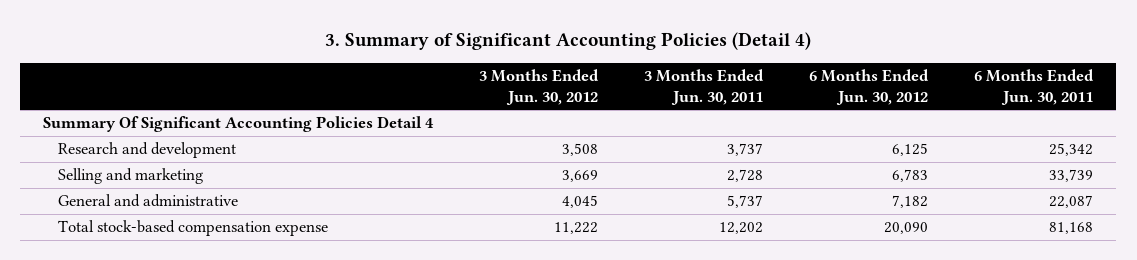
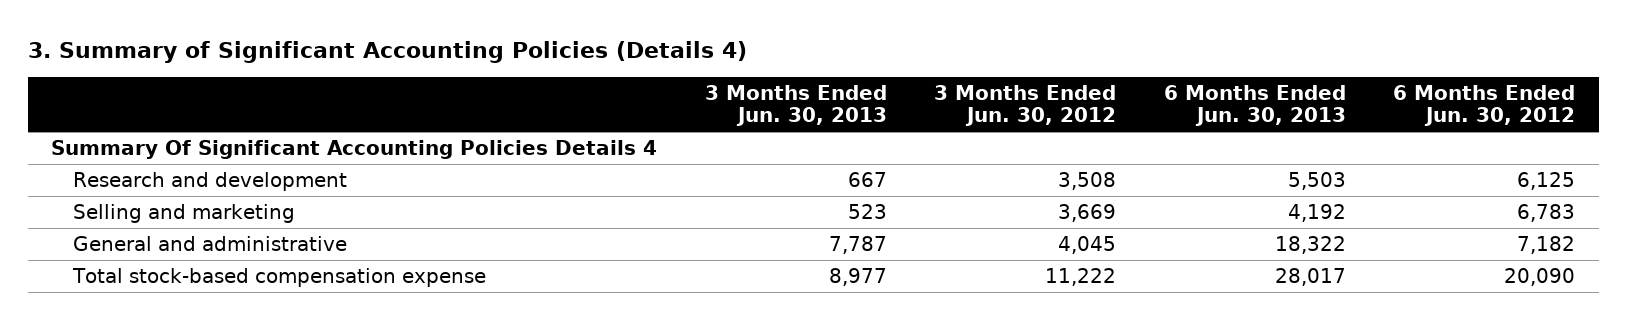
[325,32,812,51] 3. Summary of Significant Accounting Policies (Detail 4) -> [27,40,747,63] 3. Summary of Significant Accounting Policies (Details 4)
[644,69,765,105] 3 Months Ended Jun. 30, 2011 -> none
[974,69,1095,105] 6 Months Ended Jun. 30, 2011 -> none
none -> [704,84,887,127] 3 Months Ended Jun. 30, 2013
none -> [1163,84,1346,127] 6 Months Ended Jun. 30, 2013
[43,116,435,133] Summary Of Significant Accounting Policies Detail 4 -> [51,139,658,159] Summary Of Significant Accounting Policies Details 4

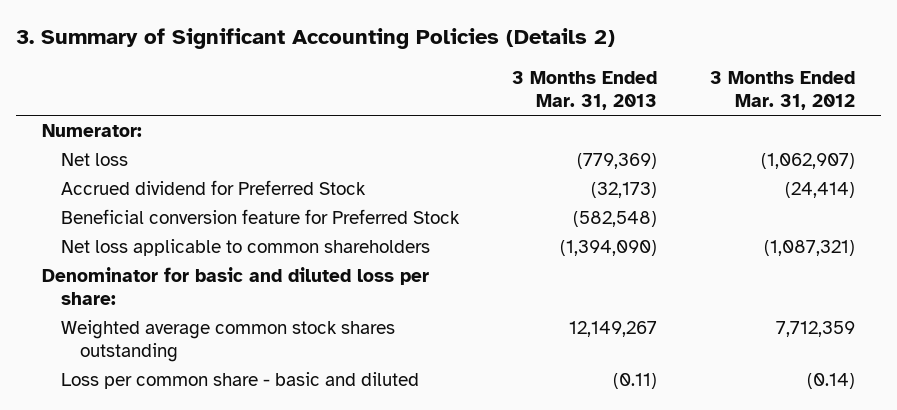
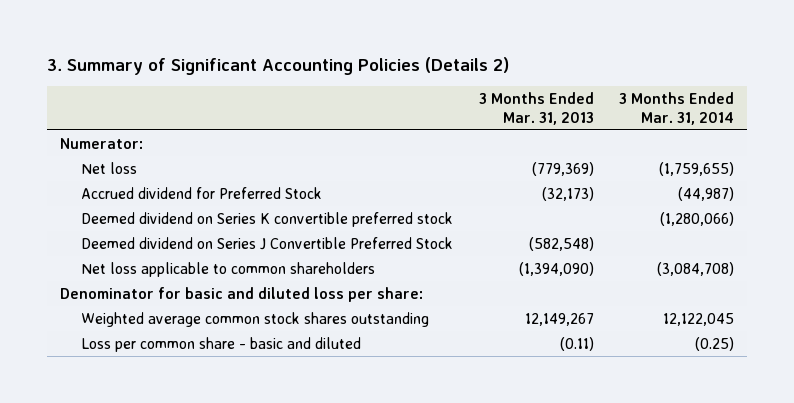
[709,70,855,110] 3 Months Ended Mar. 31, 2012 -> none
none -> [619,92,735,125] 3 Months Ended Mar. 31, 2014
none -> [80,211,453,227] Deemed dividend on Series K convertible preferred stock
[61,208,461,224] Beneficial conversion feature for Preferred Stock -> [80,236,453,250] Deemed dividend on Series J Convertible Preferred Stock

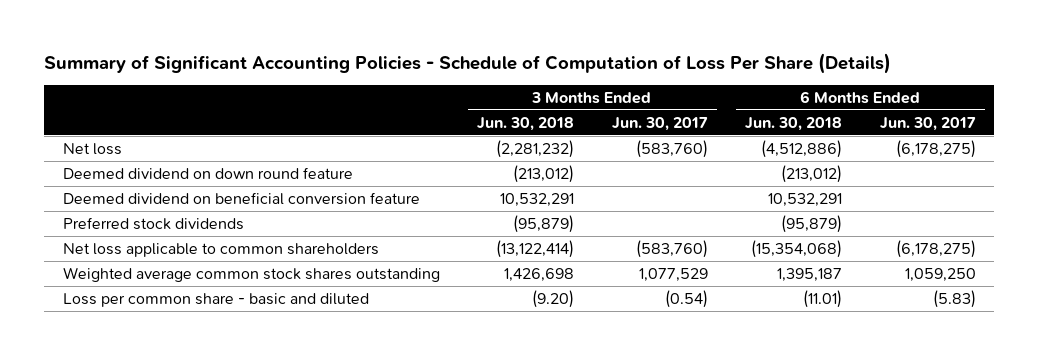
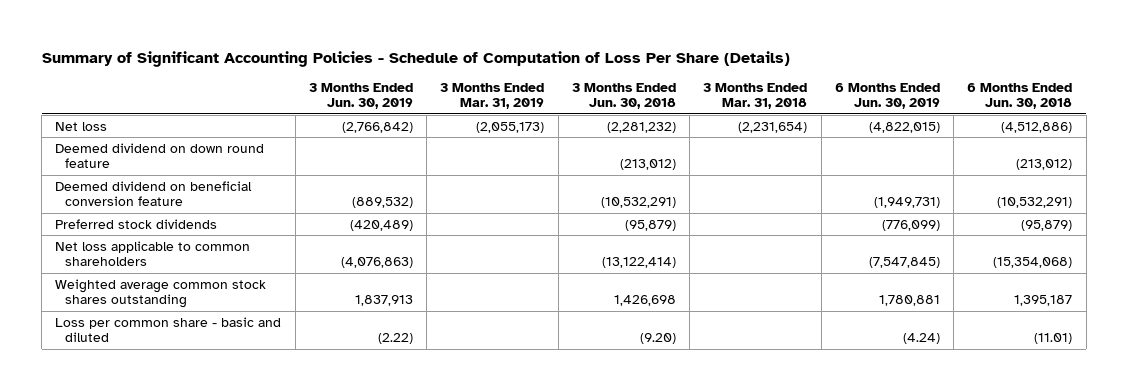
[611,116,708,131] Jun. 30, 2017 -> none
[879,116,976,131] Jun. 30, 2017 -> none
none -> [308,82,413,110] 3 Months Ended Jun. 30, 2019
none -> [440,82,545,110] 3 Months Ended Mar. 31, 2019
none -> [703,82,808,110] 3 Months Ended Mar. 31, 2018
none -> [834,82,940,110] 6 Months Ended Jun. 30, 2019
[500,192,575,207] 10,532,291 -> [600,197,676,209] (10,532,291)
[768,192,843,207] 10,532,291 -> [997,197,1073,209] (10,532,291)

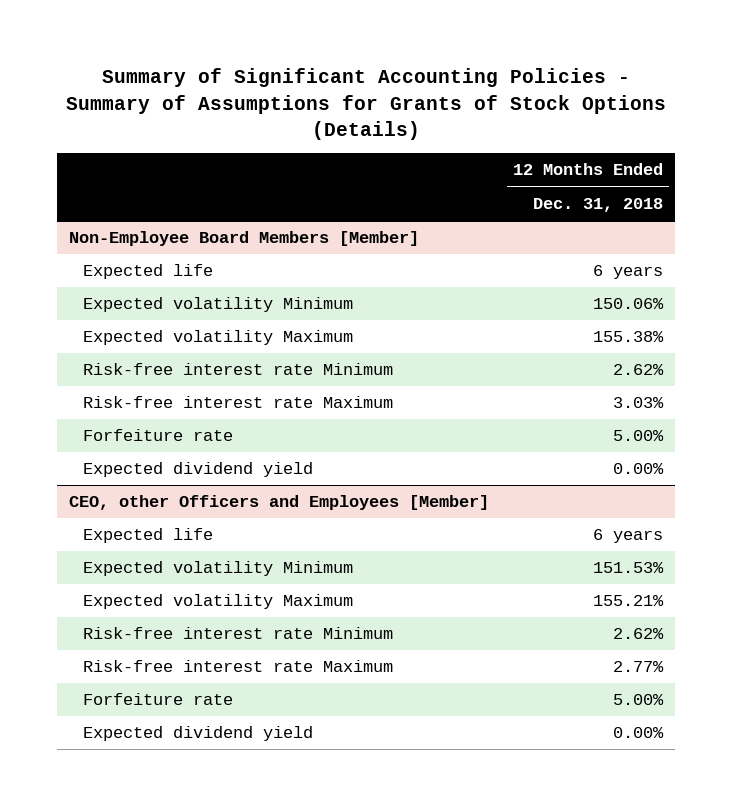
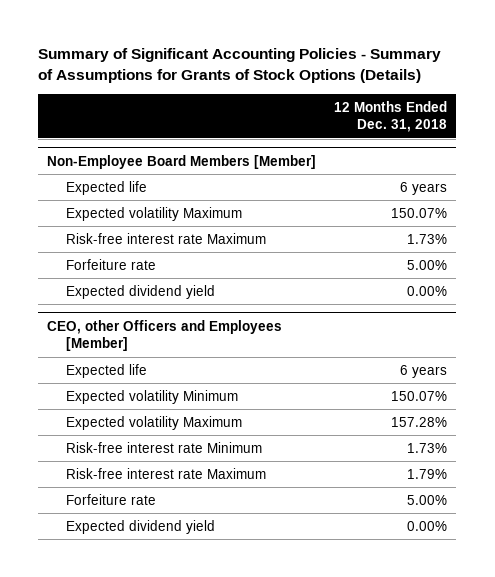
[82,297,353,313] Expected volatility Minimum -> none
[82,363,393,376] Risk-free interest rate Minimum -> none
[592,331,664,343] 155.38% -> [391,207,448,218] 150.07%
[612,397,664,409] 3.03% -> [407,233,448,244] 1.73%
[592,562,664,574] 151.53% -> [391,390,448,401] 150.07%
[592,595,664,607] 155.21% -> [391,416,448,427] 157.28%
[612,628,664,640] 2.62% -> [407,442,448,453] 1.73%
[612,661,664,673] 2.77% -> [407,468,448,479] 1.79%

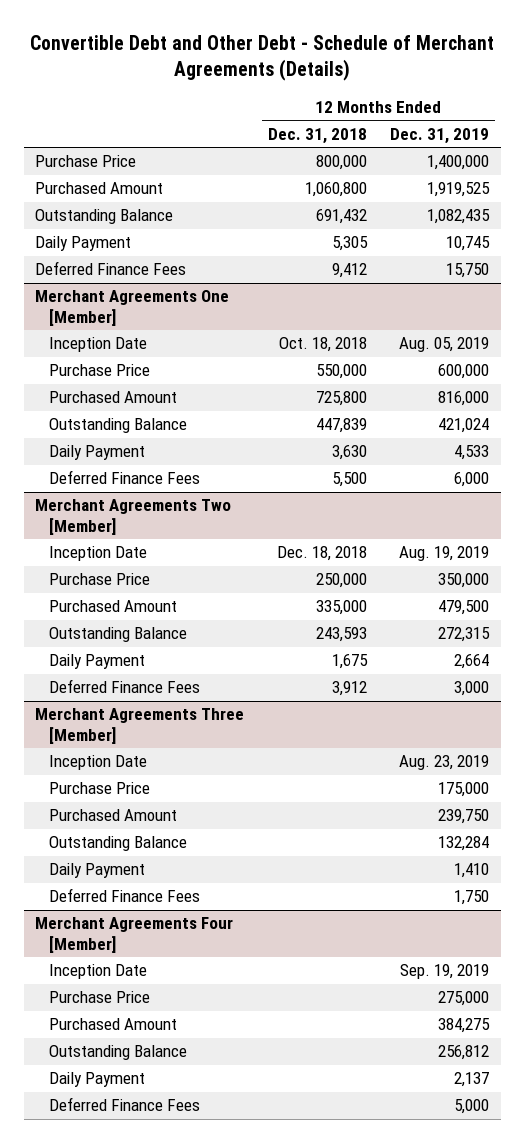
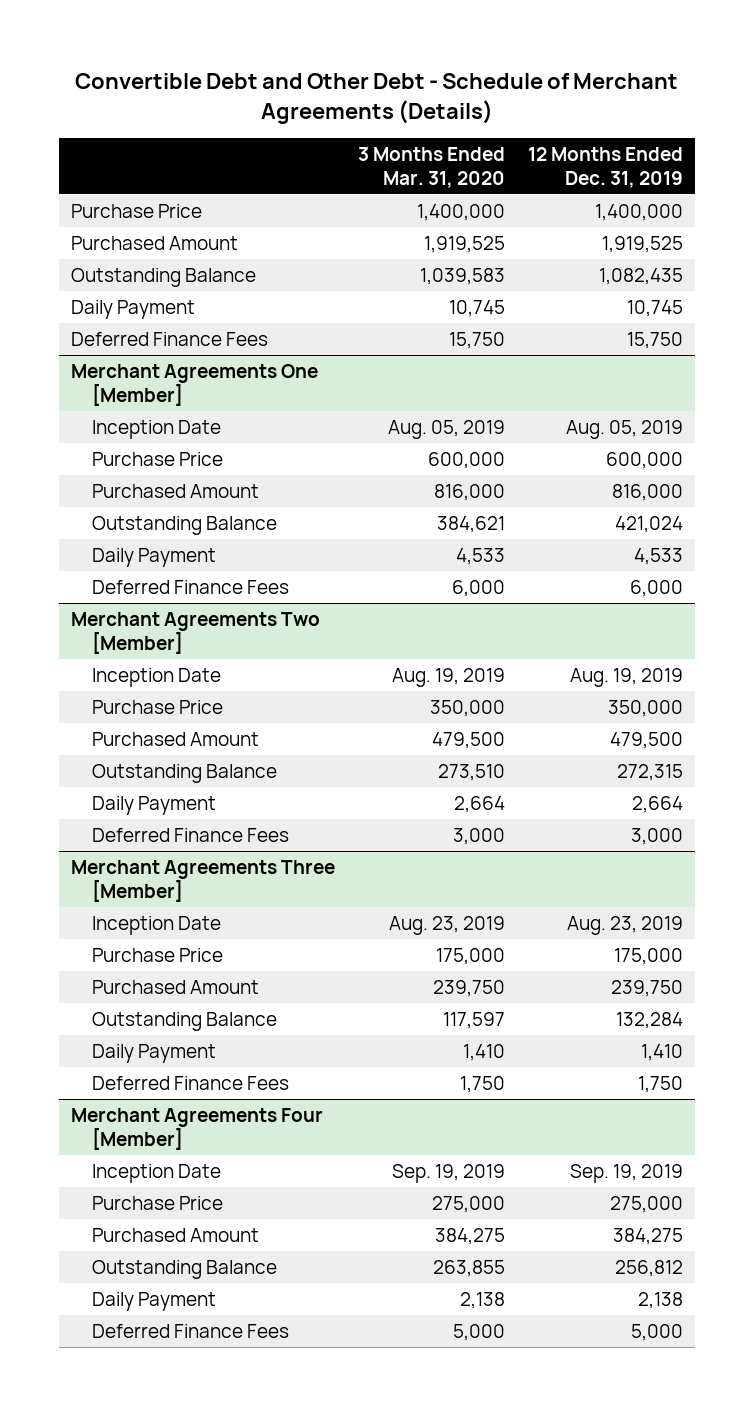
[267,127,367,144] Dec. 31, 2018 -> none
none -> [358,147,506,188] 3 Months Ended Mar. 31, 2020
[454,1072,490,1088] 2,137 -> [638,1292,684,1310] 2,138

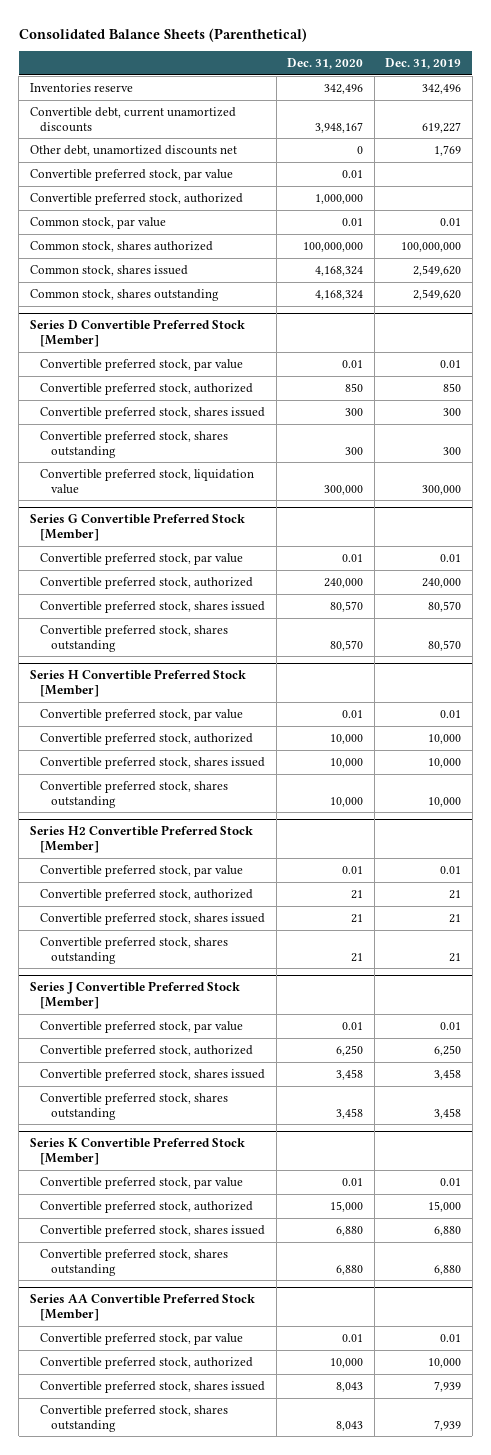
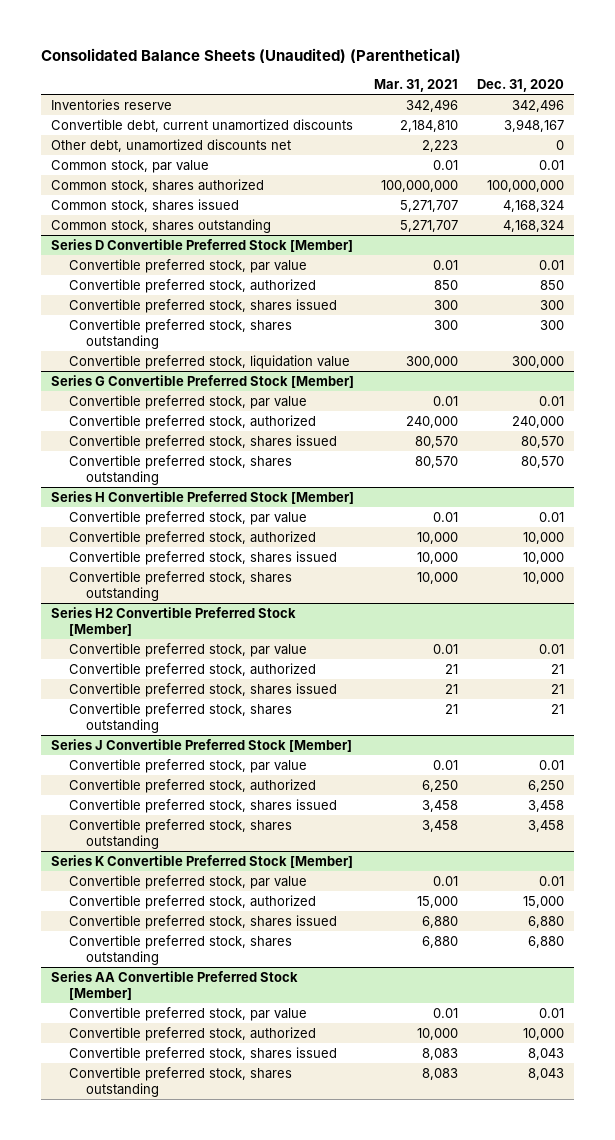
[18,27,307,42] Consolidated Balance Sheets (Parenthetical) -> [41,48,462,64] Consolidated Balance Sheets (Unaudited) (Parenthetical)
[385,58,462,70] Dec. 31, 2019 -> none
none -> [373,79,458,93] Mar. 31, 2021
[29,168,233,181] Convertible preferred stock, par value -> none
[29,192,243,205] Convertible preferred stock, authorized -> none

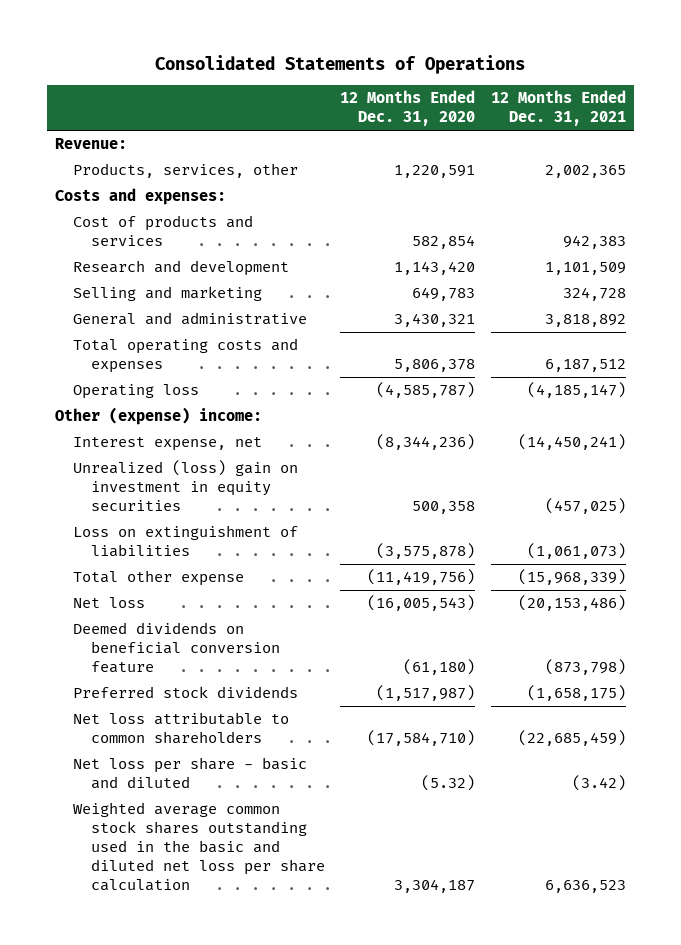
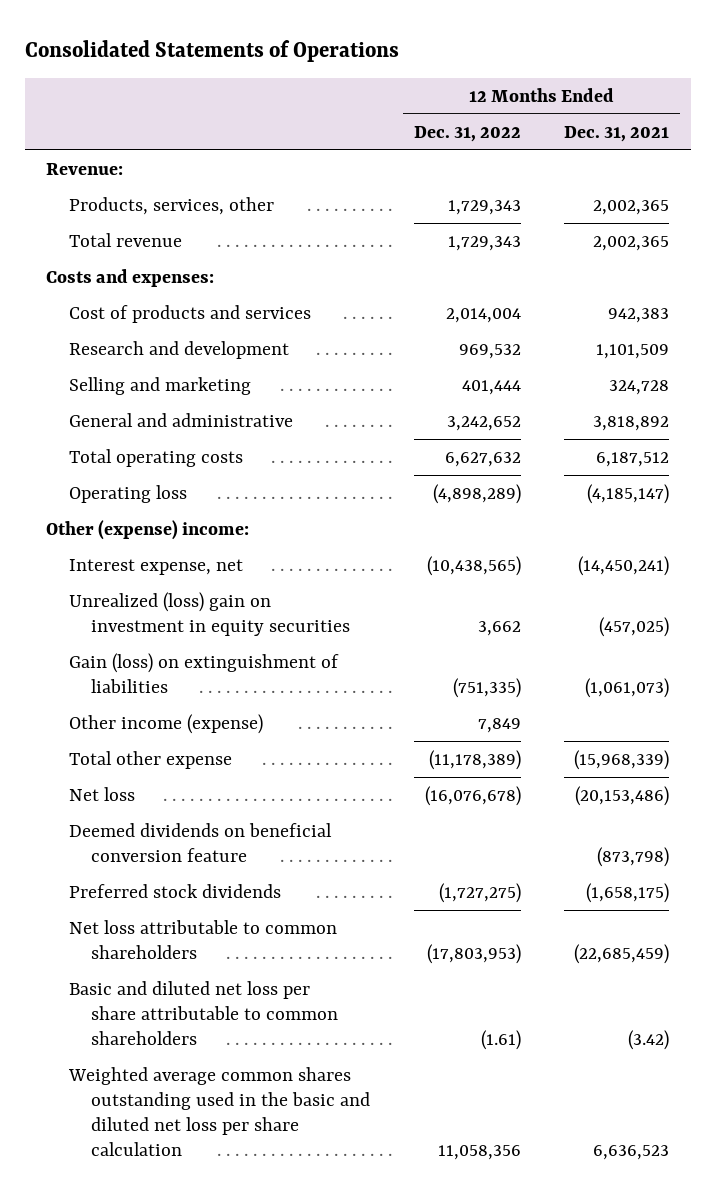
[340,90,476,127] 12 Months Ended Dec. 31, 2020 -> none
none -> [413,125,521,142] Dec. 31, 2022
none -> [68,232,182,247] Total revenue
[72,338,298,374] Total operating costs and expenses -> [68,448,243,467] Total operating costs
[72,525,298,558] Loss on extinguishment of liabilities -> [68,652,339,693] Gain (loss) on extinguishment of liabilities
none -> [68,713,263,734] Other income (expense)
[72,757,307,790] Net loss per share - basic and diluted -> [68,980,339,1046] Basic and diluted net loss per share attributable to common shareholders
[72,802,325,891] Weighted average common stock shares outstanding used in the basic and diluted net loss per share calculation -> [67,1066,371,1157] Weighted average common shares outstanding used in the basic and diluted net loss per share calculation

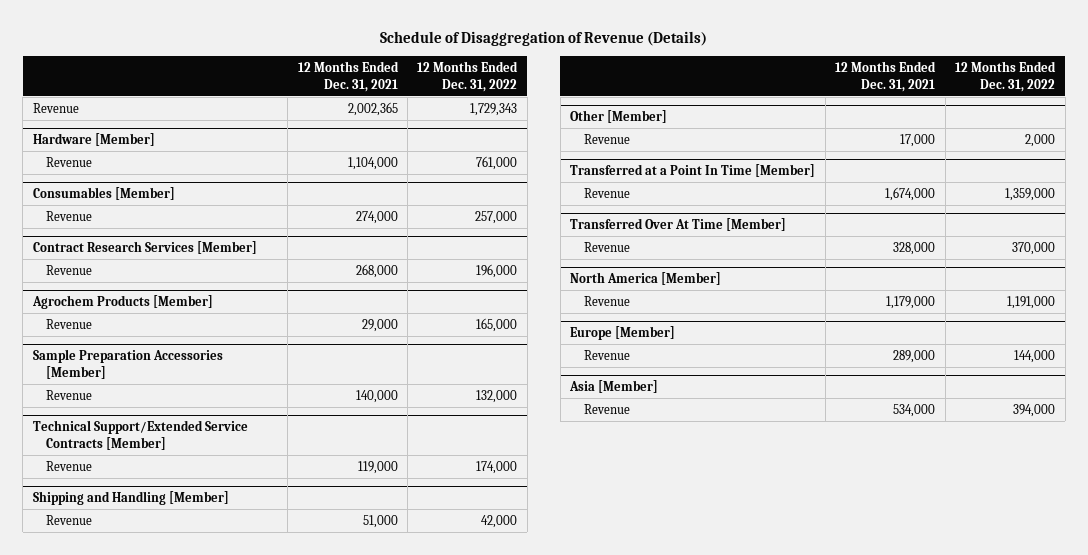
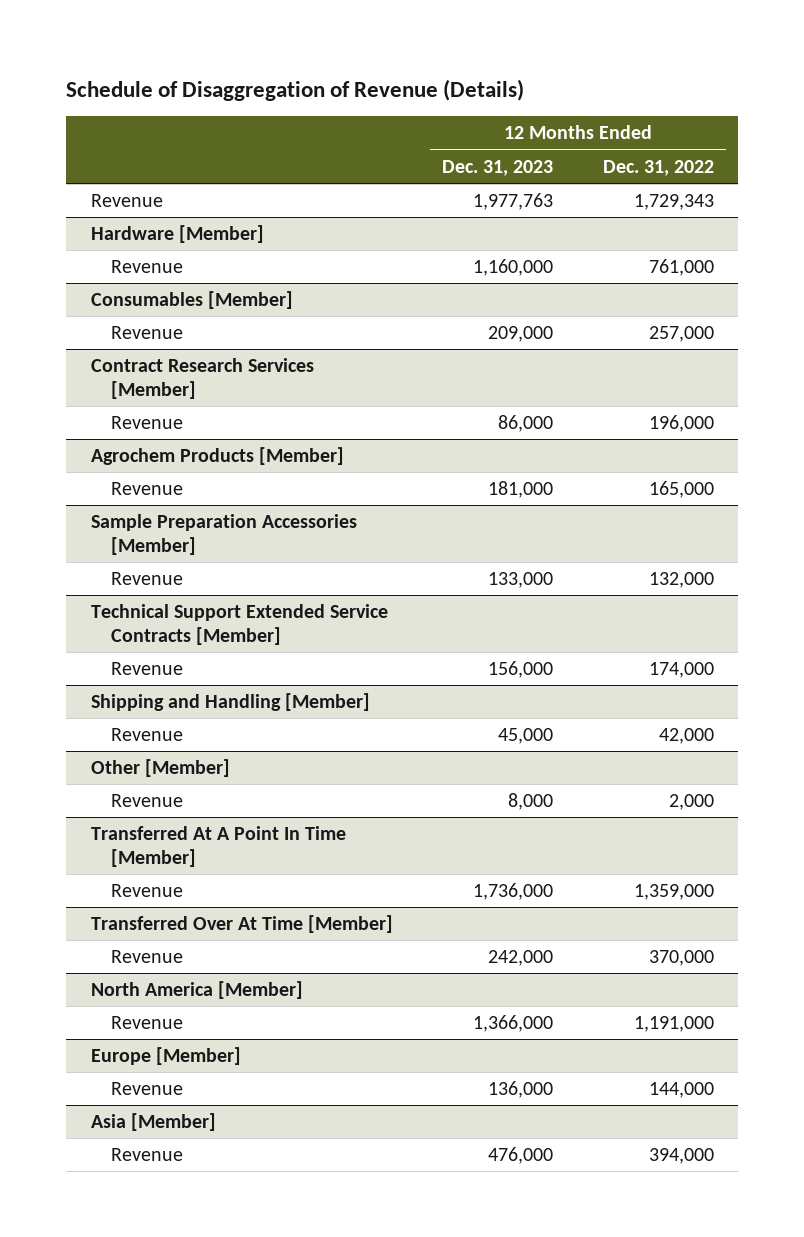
[297,61,399,92] 12 Months Ended Dec. 31, 2021 -> none
none -> [442,159,554,176] Dec. 31, 2023
[32,420,248,450] Technical Support/Extended Service Contracts [Member] -> [90,604,388,645] Technical Support Extended Service Contracts [Member]
[570,164,816,178] Transferred at a Point In Time [Member] -> [90,826,346,867] Transferred At A Point In Time [Member]

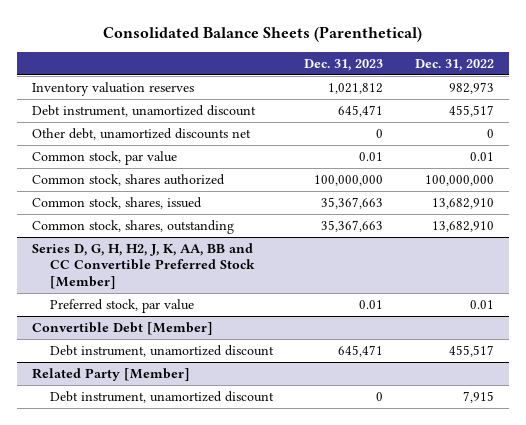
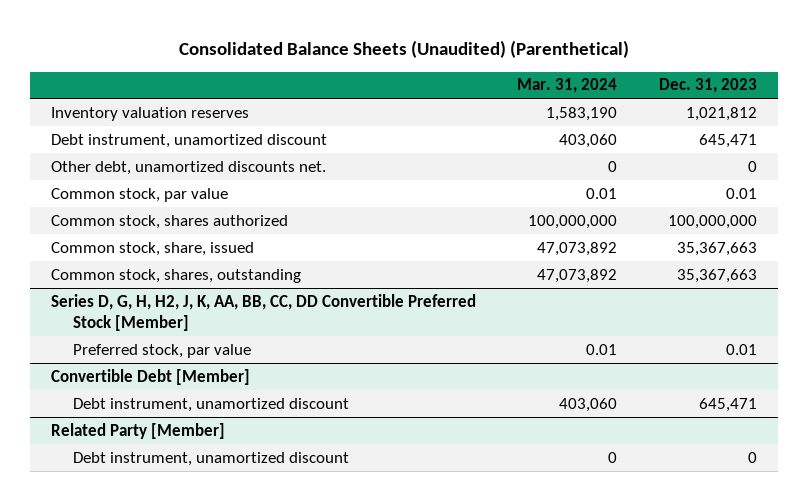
[102,26,422,43] Consolidated Balance Sheets (Parenthetical) -> [178,40,629,59] Consolidated Balance Sheets (Unaudited) (Parenthetical)
[414,58,494,71] Dec. 31, 2022 -> none
none -> [517,78,618,94] Mar. 31, 2024
[32,127,252,140] Other debt, unamortized discounts net -> [50,160,326,175] Other debt, unamortized discounts net.
[32,196,203,209] Common stock, shares, issued -> [50,241,254,256] Common stock, share, issued
[32,242,255,289] Series D, G, H, H2, J, K, AA, BB and CC Convertible Preferred Stock [Member] -> [50,293,476,331] Series D, G, H, H2, J, K, AA, BB, CC, DD Convertible Preferred Stock [Member]

